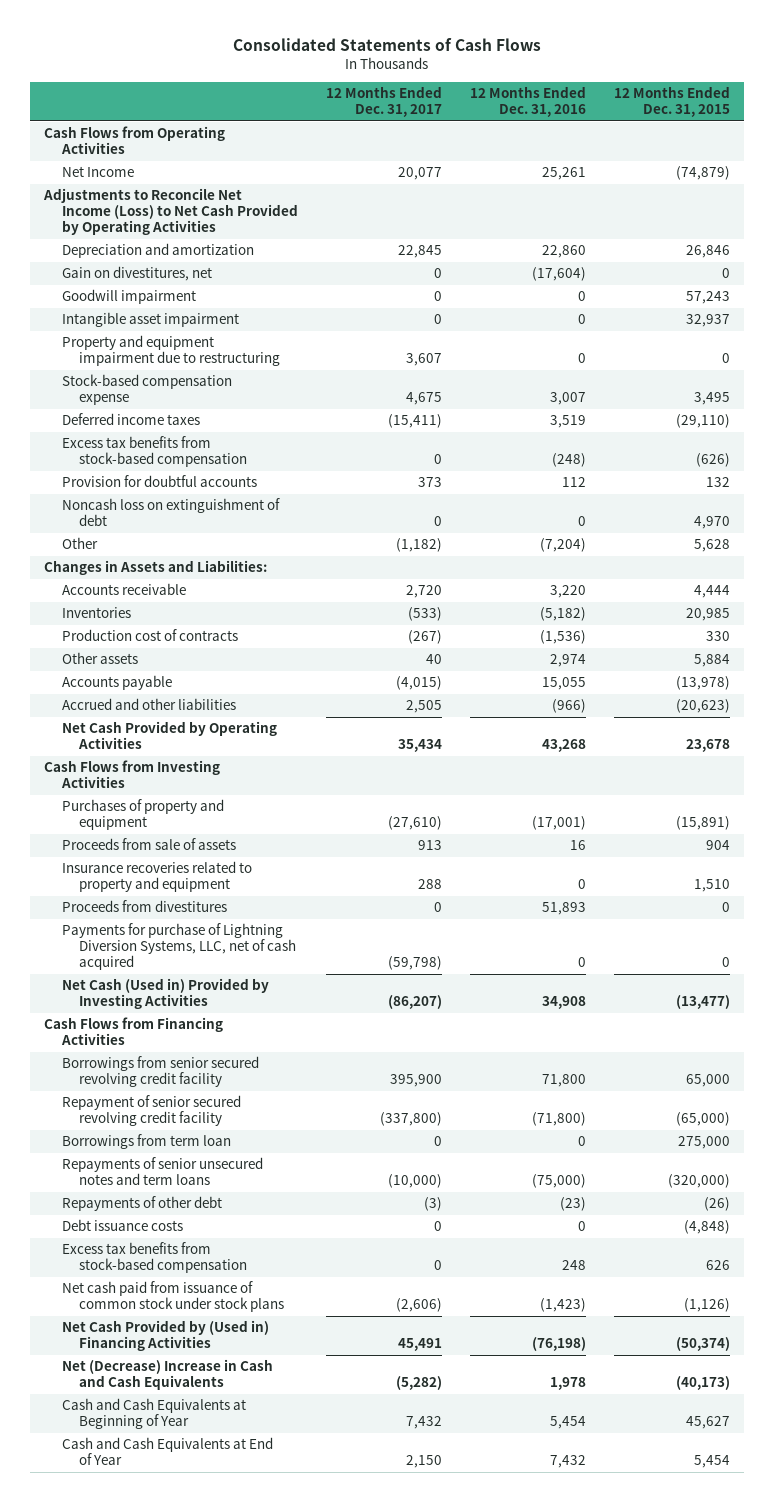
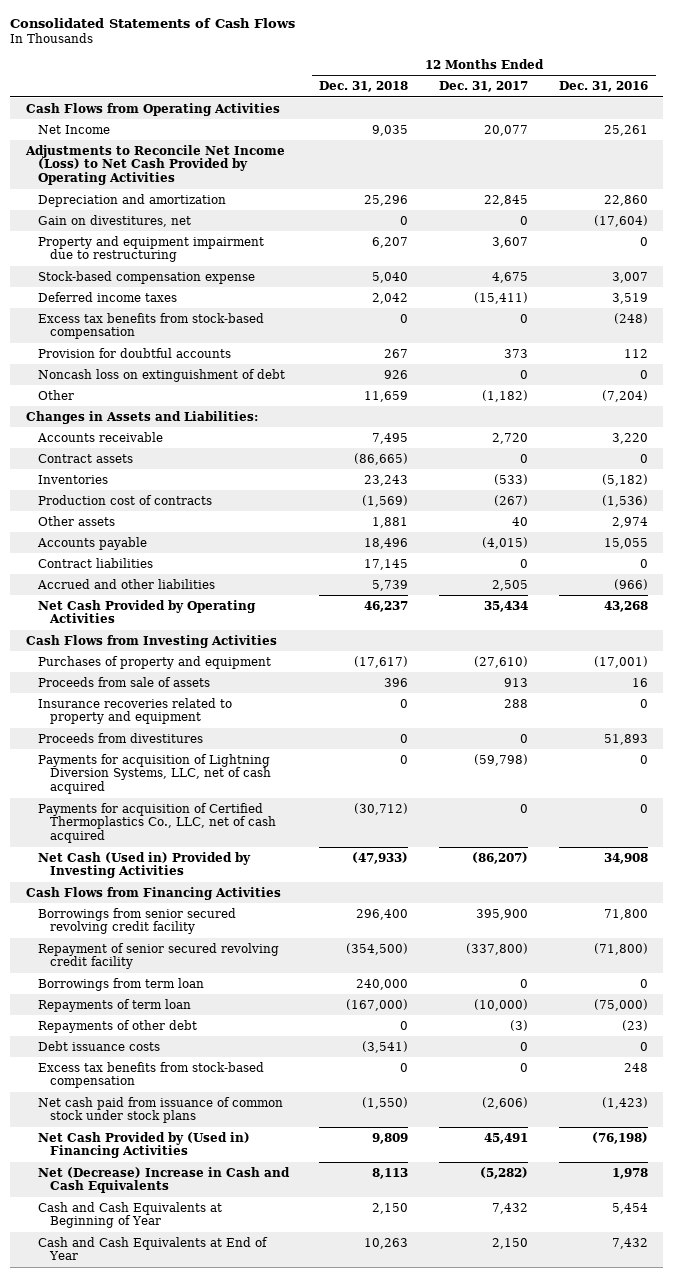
[614,86,731,118] 12 Months Ended Dec. 31, 2015 -> none
none -> [319,81,409,93] Dec. 31, 2018
[61,289,196,305] Goodwill impairment -> none
[61,312,239,328] Intangible asset impairment -> none
none -> [37,453,133,463] Contract assets
none -> [37,557,153,568] Contract liabilities
[61,923,297,971] Payments for purchase of Lightning Diversion Systems, LLC, net of cash acquired -> [37,753,271,795] Payments for acquisition of Lightning Diversion Systems, LLC, net of cash acquired
none -> [37,802,276,844] Payments for acquisition of Certified Thermoplastics Co., LLC, net of cash acquired
[61,1157,263,1186] Repayments of senior unsecured notes and term loans -> [37,998,191,1012] Repayments of term loan

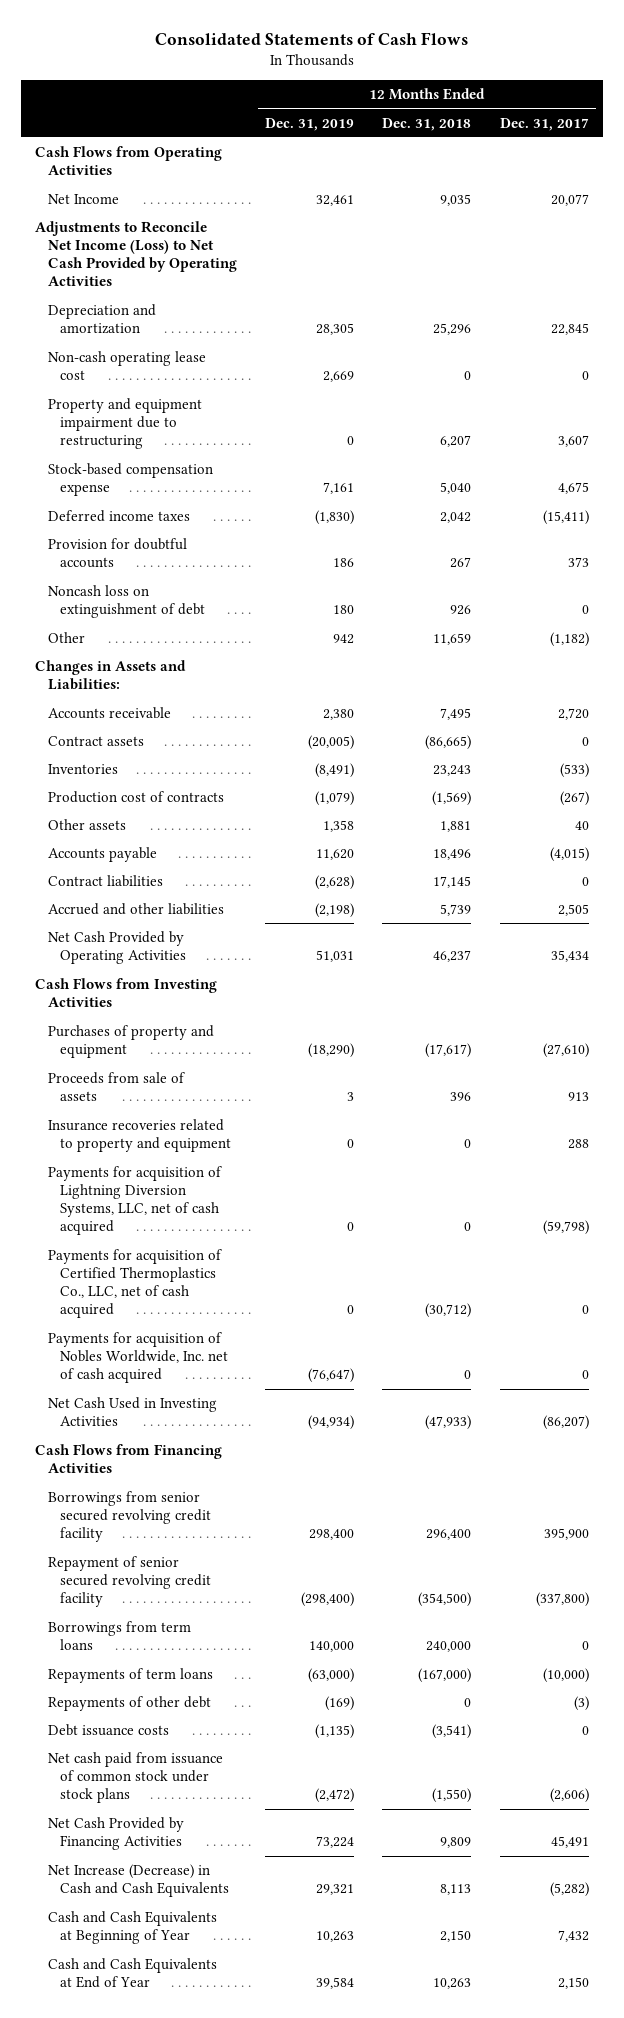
[558,81,648,93] Dec. 31, 2016 -> none
none -> [264,117,354,131] Dec. 31, 2019
[37,214,191,227] Gain on divestitures, net -> none
none -> [47,351,206,381] Non-cash operating lease cost
[37,312,264,340] Excess tax benefits from stock-based compensation -> none
[37,732,203,743] Proceeds from divestitures -> none
none -> [47,1332,228,1384] Payments for acquisition of Nobles Worldwide, Inc. net of cash acquired
[37,851,251,879] Net Cash (Used in) Provided by Investing Activities -> [47,1397,217,1427] Net Cash Used in Investing Activities
[37,977,204,991] Borrowings from term loan -> [47,1621,191,1651] Borrowings from term loans
[37,998,191,1012] Repayments of term loan -> [47,1668,213,1684] Repayments of term loans
[37,1061,264,1089] Excess tax benefits from stock-based compensation -> none
[37,1131,250,1159] Net Cash Provided by (Used in) Financing Activities -> [47,1817,184,1851] Net Cash Provided by Financing Activities
[37,1166,290,1194] Net (Decrease) Increase in Cash and Cash Equivalents -> [47,1864,229,1898] Net Increase (Decrease) in Cash and Cash Equivalents

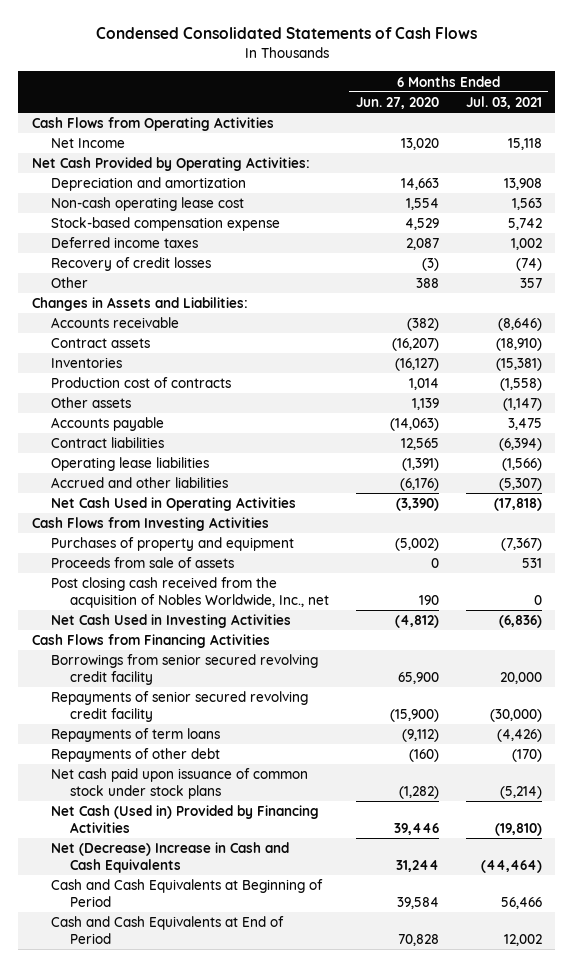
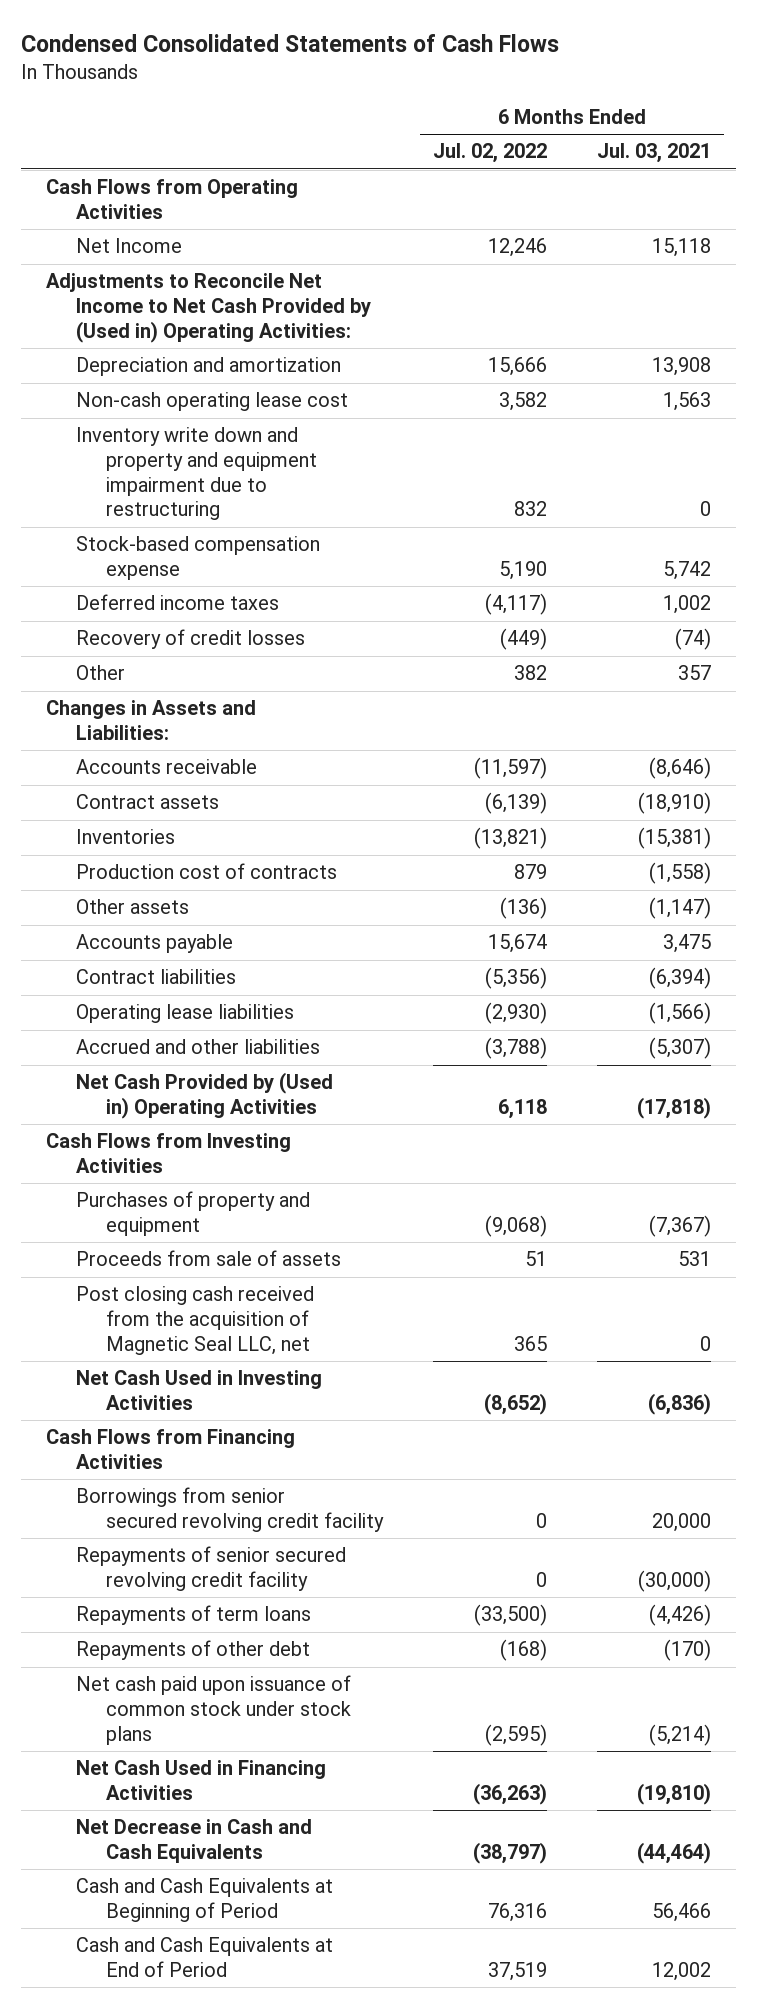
[356,96,440,109] Jun. 27, 2020 -> none
none -> [433,143,548,164] Jul. 02, 2022
[31,157,310,172] Net Cash Provided by Operating Activities: -> [46,273,372,343] Adjustments to Reconcile Net Income to Net Cash Provided by (Used in) Operating Activities:
none -> [76,427,317,521] Inventory write down and property and equipment impairment due to restructuring
[50,497,296,512] Net Cash Used in Operating Activities -> [76,1072,334,1120] Net Cash Provided by (Used in) Operating Activities
[50,577,330,608] Post closing cash received from the acquisition of Nobles Worldwide, Inc., net -> [76,1286,315,1355] Post closing cash received from the acquisition of Magnetic Seal LLC, net
[50,805,319,833] Net Cash (Used in) Provided by Financing Activities -> [76,1760,327,1801] Net Cash Used in Financing Activities
[50,842,289,873] Net (Decrease) Increase in Cash and Cash Equivalents -> [76,1819,313,1864] Net Decrease in Cash and Cash Equivalents

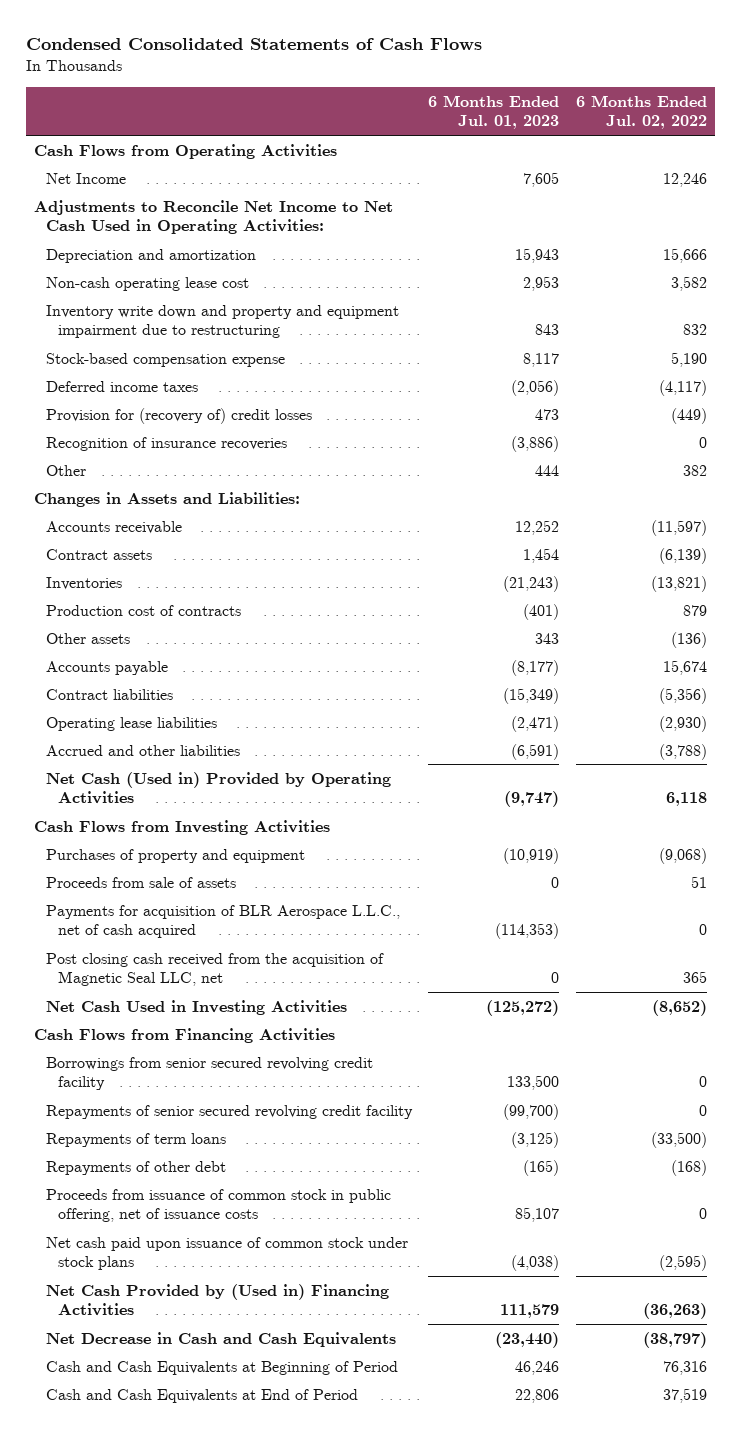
[597,143,712,164] Jul. 03, 2021 -> none
none -> [428,94,560,130] 6 Months Ended Jul. 01, 2023
[46,273,372,343] Adjustments to Reconcile Net Income to Net Cash Provided by (Used in) Operating Activities: -> [33,199,393,235] Adjustments to Reconcile Net Income to Net Cash Used in Operating Activities:
[76,629,306,650] Recovery of credit losses -> [46,407,313,424] Provision for (recovery of) credit losses
none -> [46,436,288,451] Recognition of insurance recoveries
[76,1072,334,1120] Net Cash Provided by (Used in) Operating Activities -> [46,771,392,805] Net Cash (Used in) Provided by Operating Activities
none -> [46,904,401,939] Payments for acquisition of BLR Aerospace L.L.C., net of cash acquired
none -> [46,1188,392,1223] Proceeds from issuance of common stock in public offering, net of issuance costs
[76,1760,327,1801] Net Cash Used in Financing Activities -> [46,1283,390,1317] Net Cash Provided by (Used in) Financing Activities

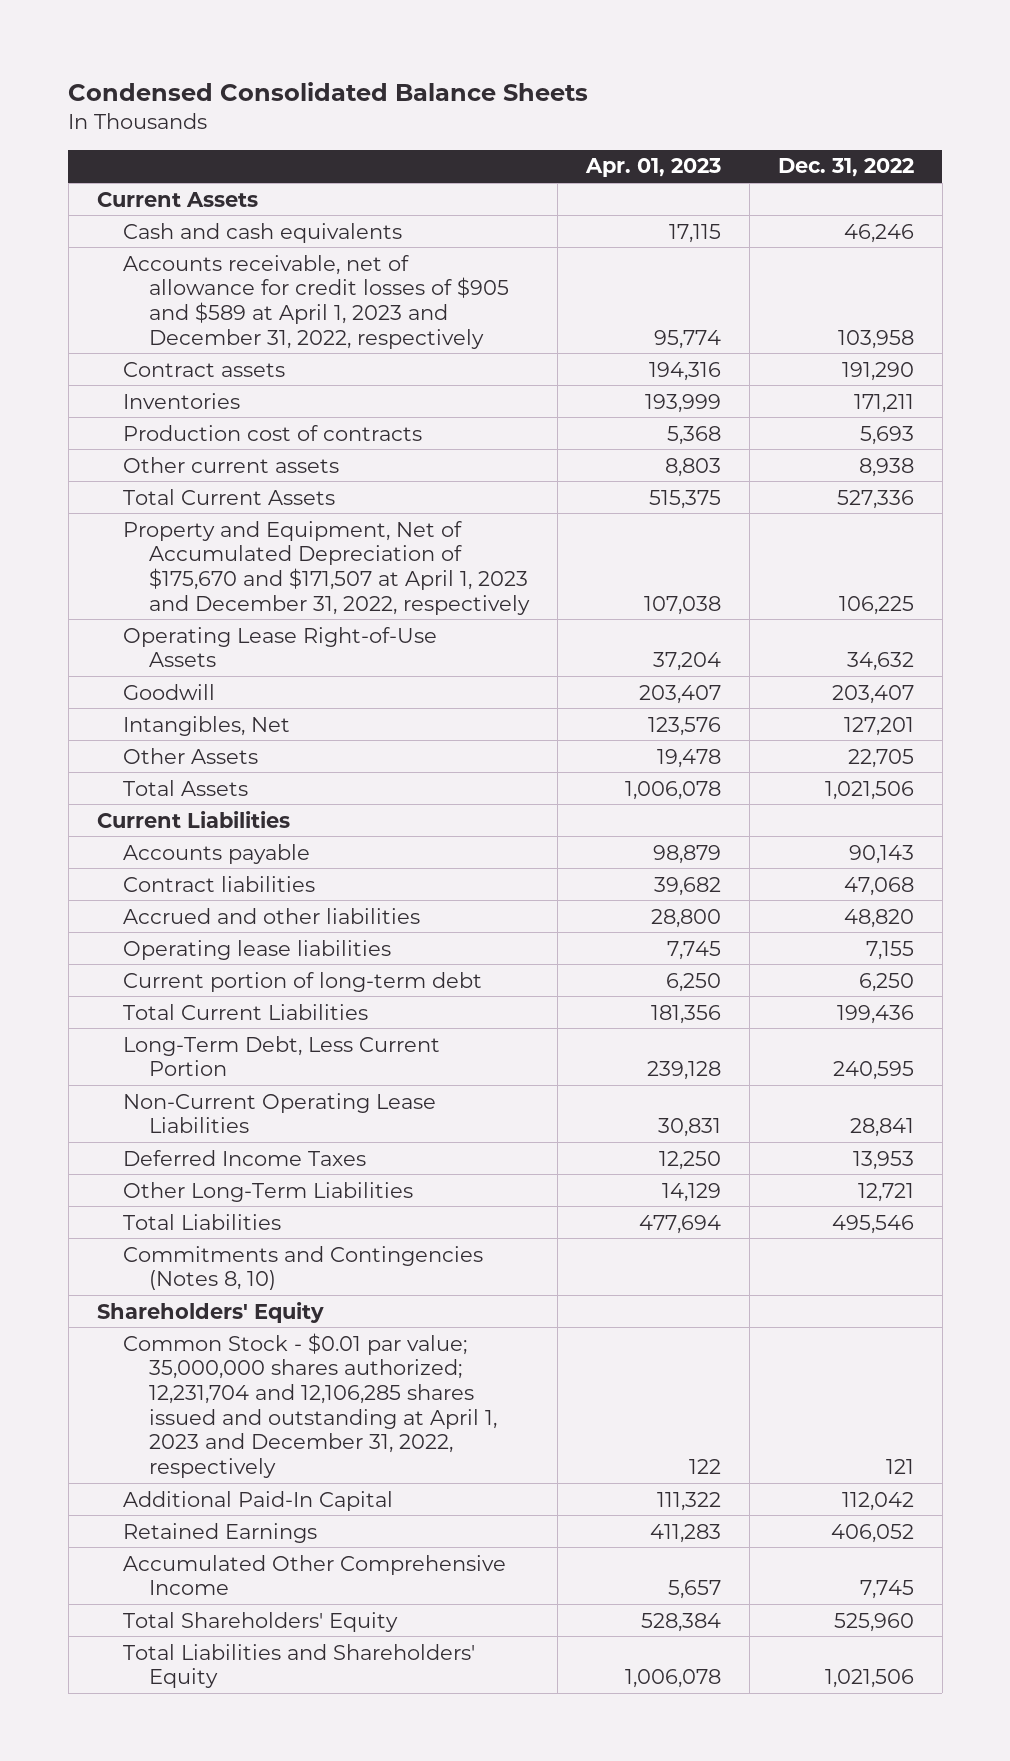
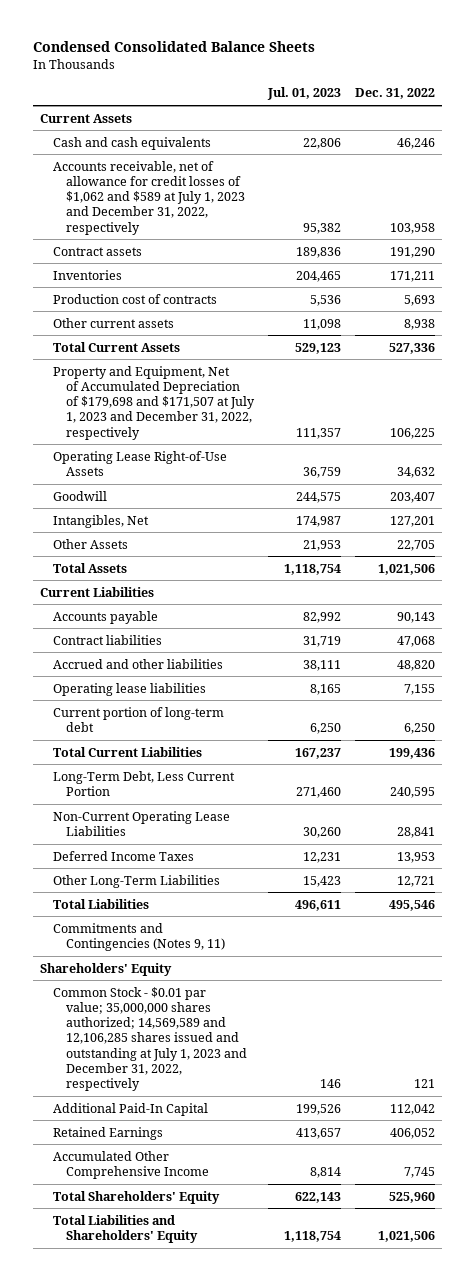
[584,158,721,178] Apr. 01, 2023 -> none
none -> [266,87,341,101] Jul. 01, 2023
[122,254,509,349] Accounts receivable, net of allowance for credit losses of $905 and $589 at April 1, 2023 and December 31, 2022, respectively -> [52,160,246,235] Accounts receivable, net of allowance for credit losses of $1,062 and $589 at July 1, 2023 and December 31, 2022, respectively
[122,520,530,615] Property and Equipment, Net of Accumulated Depreciation of $175,670 and $171,507 at April 1, 2023 and December 31, 2022, respectively -> [52,365,256,440] Property and Equipment, Net of Accumulated Depreciation of $179,698 and $171,507 at July 1, 2023 and December 31, 2022, respectively
[122,1245,483,1291] Commitments and Contingencies (Notes 8, 10) -> [52,922,226,951] Commitments and Contingencies (Notes 9, 11)
[122,1332,497,1478] Common Stock - $0.01 par value; 35,000,000 shares authorized; 12,231,704 and 12,106,285 shares issued and outstanding at April 1, 2023 and December 31, 2022, respectively -> [52,986,248,1091] Common Stock - $0.01 par value; 35,000,000 shares authorized; 14,569,589 and 12,106,285 shares issued and outstanding at July 1, 2023 and December 31, 2022, respectively

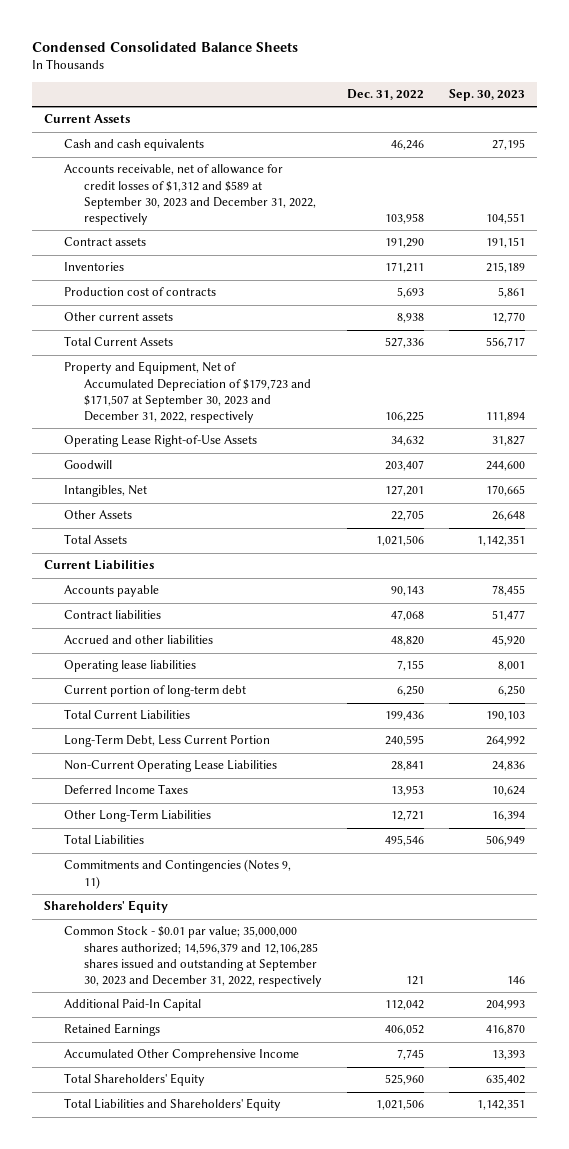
[266,87,341,101] Jul. 01, 2023 -> none
none -> [448,88,525,101] Sep. 30, 2023
[52,160,246,235] Accounts receivable, net of allowance for credit losses of $1,062 and $589 at July 1, 2023 and December 31, 2022, respectively -> [64,164,317,225] Accounts receivable, net of allowance for credit losses of $1,312 and $589 at September 30, 2023 and December 31, 2022, respectively
[52,365,256,440] Property and Equipment, Net of Accumulated Depreciation of $179,698 and $171,507 at July 1, 2023 and December 31, 2022, respectively -> [64,361,312,423] Property and Equipment, Net of Accumulated Depreciation of $179,723 and $171,507 at September 30, 2023 and December 31, 2022, respectively
[52,986,248,1091] Common Stock - $0.01 par value; 35,000,000 shares authorized; 14,569,589 and 12,106,285 shares issued and outstanding at July 1, 2023 and December 31, 2022, respectively -> [64,926,323,987] Common Stock - $0.01 par value; 35,000,000 shares authorized; 14,596,379 and 12,106,285 shares issued and outstanding at September 30, 2023 and December 31, 2022, respectively

